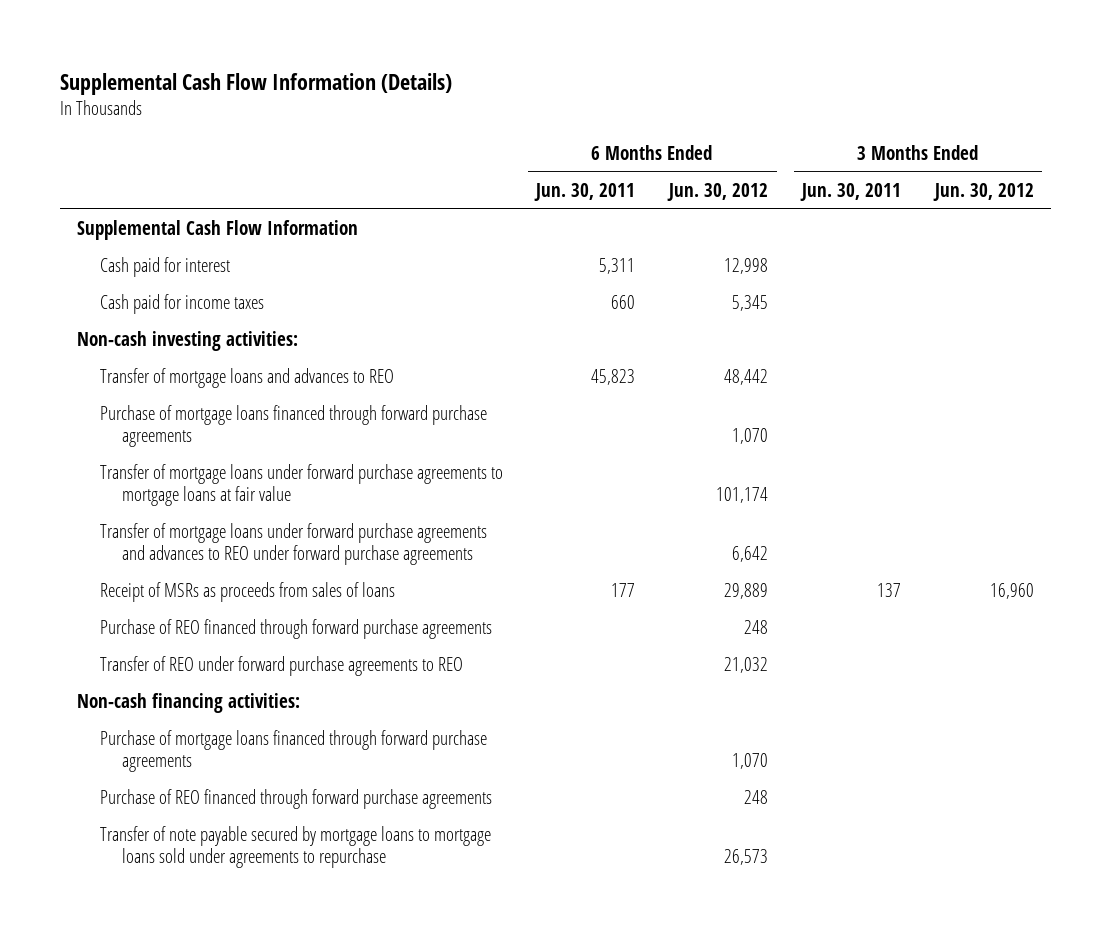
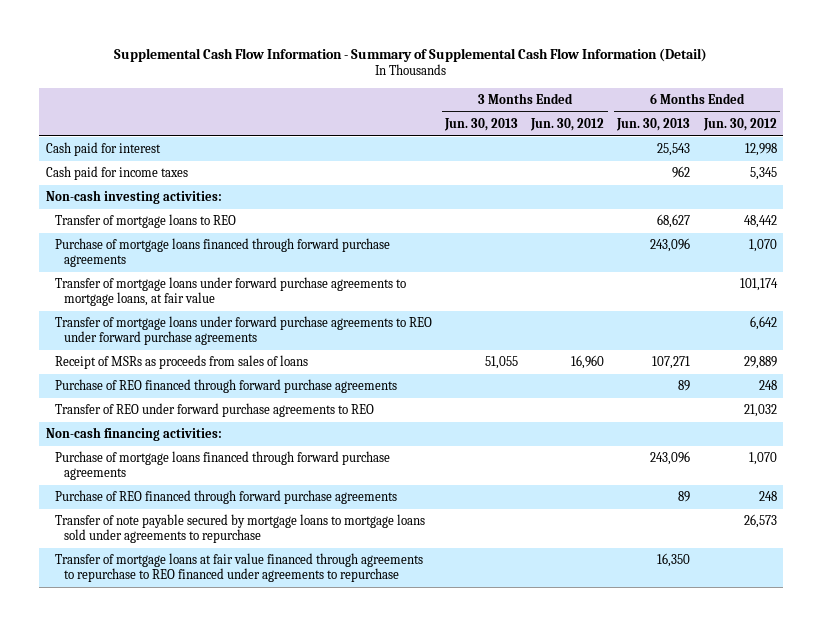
[60,72,453,95] Supplemental Cash Flow Information (Details) -> [114,47,708,62] Supplemental Cash Flow Information - Summary of Supplemental Cash Flow Information (Detail)
[534,182,636,201] Jun. 30, 2011 -> none
[800,182,902,201] Jun. 30, 2011 -> none
none -> [444,117,519,131] Jun. 30, 2013
none -> [616,117,691,131] Jun. 30, 2013
[77,220,359,241] Supplemental Cash Flow Information -> none
[99,368,394,389] Transfer of mortgage loans and advances to REO -> [54,214,236,229] Transfer of mortgage loans to REO
[99,464,503,507] Transfer of mortgage loans under forward purchase agreements to mortgage loans at fair value -> [54,277,406,307] Transfer of mortgage loans under forward purchase agreements to mortgage loans, at fair value
[99,523,487,566] Transfer of mortgage loans under forward purchase agreements and advances to REO under forward purchase agreements -> [54,316,432,346] Transfer of mortgage loans under forward purchase agreements to REO under forward purchase agreements
none -> [54,553,423,583] Transfer of mortgage loans at fair value financed through agreements to repurchase to REO financed under agreements to repurchase

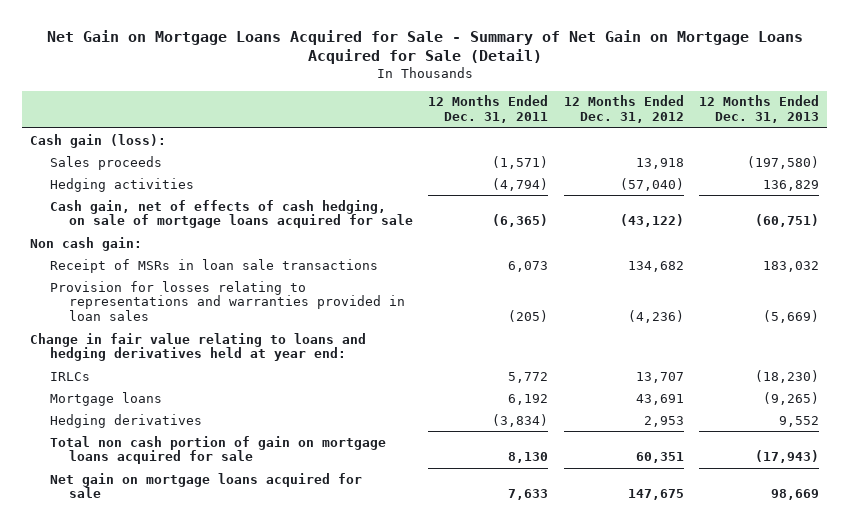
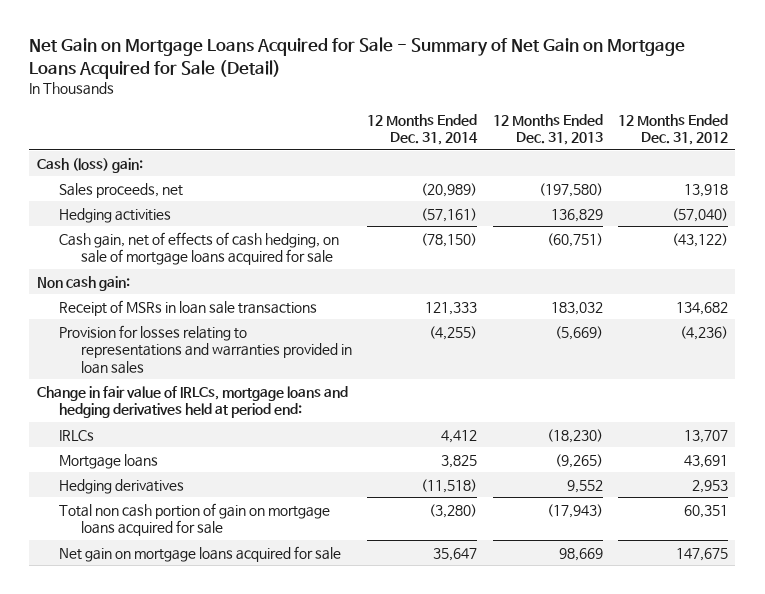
[428,95,549,124] 12 Months Ended Dec. 31, 2011 -> none
none -> [367,113,479,146] 12 Months Ended Dec. 31, 2014
[30,133,167,148] Cash gain (loss): -> [36,157,143,173] Cash (loss) gain:
[49,155,162,170] Sales proceeds -> [58,182,183,198] Sales proceeds, net
[30,332,367,362] Change in fair value relating to loans and hedging derivatives held at year end: -> [36,385,348,419] Change in fair value of IRLCs, mortgage loans and hedging derivatives held at period end:

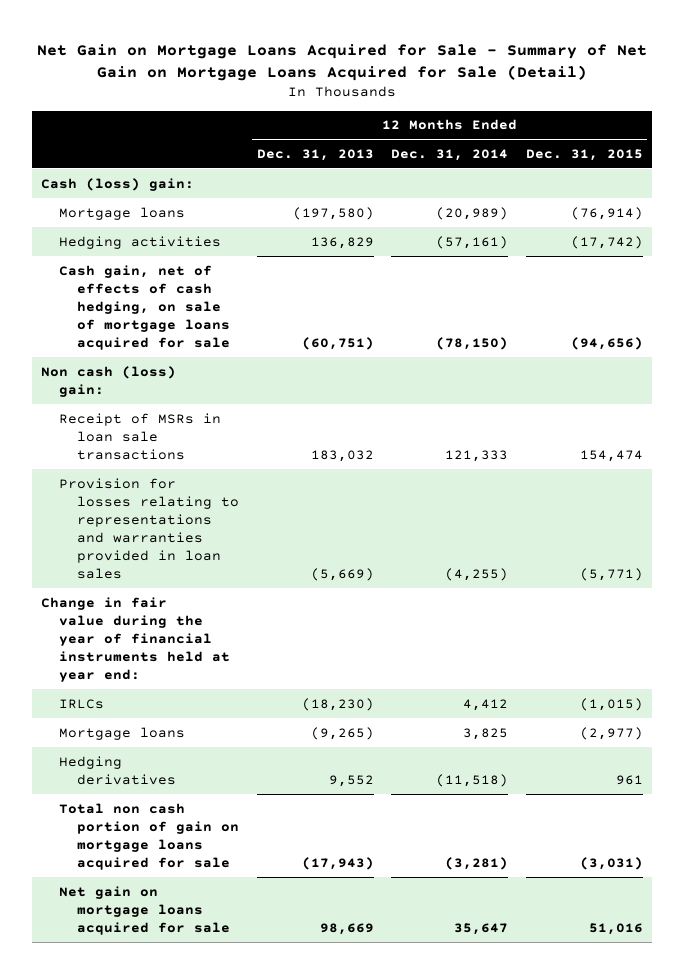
[617,113,728,146] 12 Months Ended Dec. 31, 2012 -> none
none -> [525,148,643,161] Dec. 31, 2015
[58,182,183,198] Sales proceeds, net -> [59,206,186,220] Mortgage loans
[36,275,130,291] Non cash gain: -> [41,365,177,397] Non cash (loss) gain:
[36,385,348,419] Change in fair value of IRLCs, mortgage loans and hedging derivatives held at period end: -> [41,596,231,682] Change in fair value during the year of financial instruments held at year end:
[429,503,478,518] (3,280) -> [445,856,509,870] (3,281)

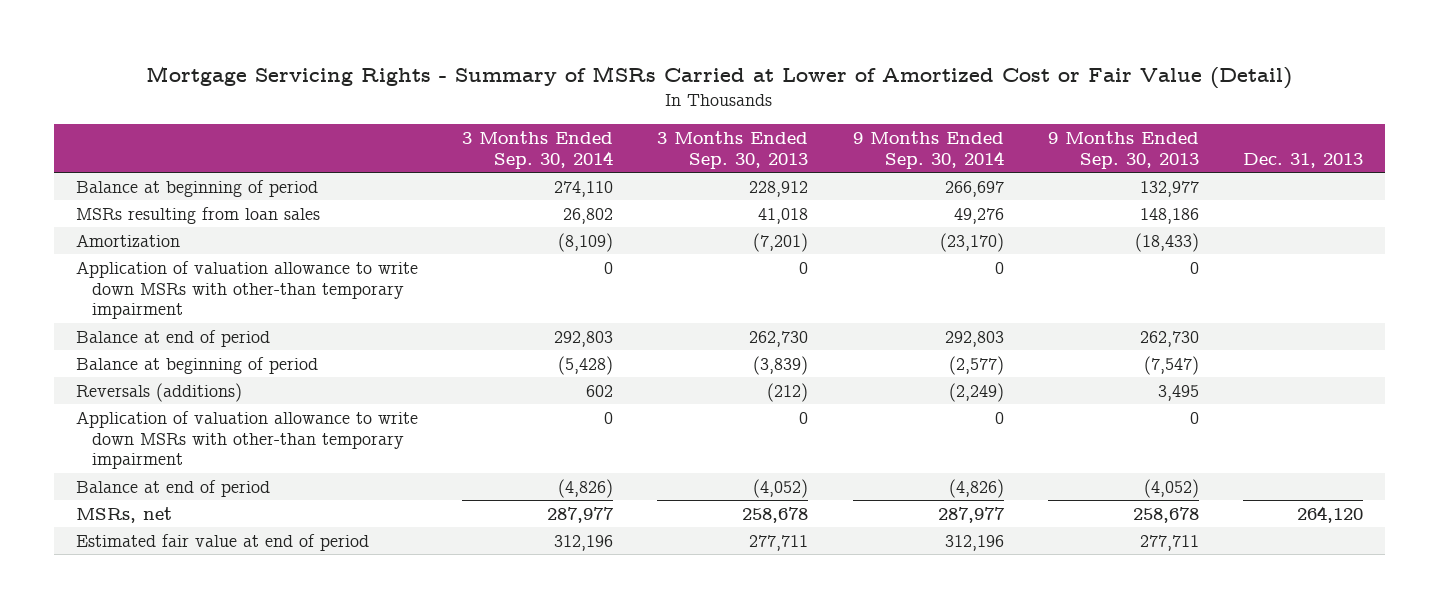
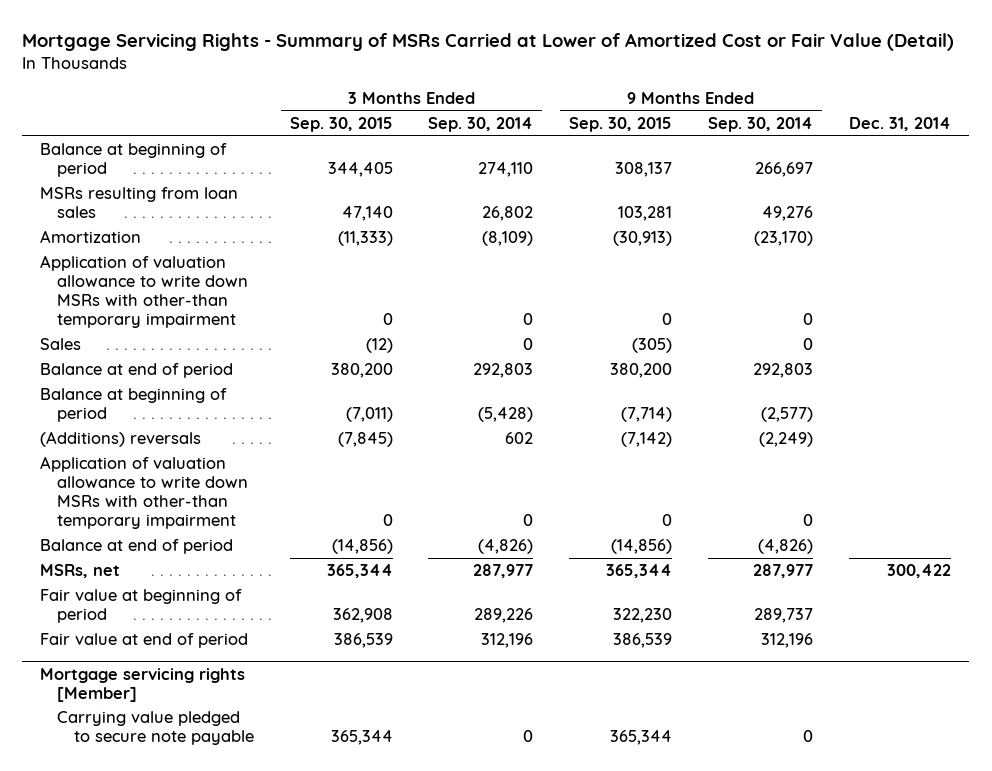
[657,131,809,170] 3 Months Ended Sep. 30, 2013 -> none
[1047,131,1199,170] 9 Months Ended Sep. 30, 2013 -> none
[1242,153,1363,169] Dec. 31, 2013 -> none
none -> [289,117,393,133] Sep. 30, 2015
none -> [569,117,673,133] Sep. 30, 2015
none -> [849,117,952,132] Dec. 31, 2014
none -> [40,338,82,351] Sales
[75,382,242,402] Reversals (additions) -> [40,431,202,448] (Additions) reversals
[75,533,369,551] Estimated fair value at end of period -> [40,589,243,624] Fair value at beginning of period
[554,534,614,551] 312,196 -> [474,608,534,624] 289,226
[944,534,1004,551] 312,196 -> [754,608,814,624] 289,737
none -> [40,633,249,649] Fair value at end of period
none -> [40,667,246,702] Mortgage servicing rights [Member]
none -> [56,711,254,746] Carrying value pledged to secure note payable

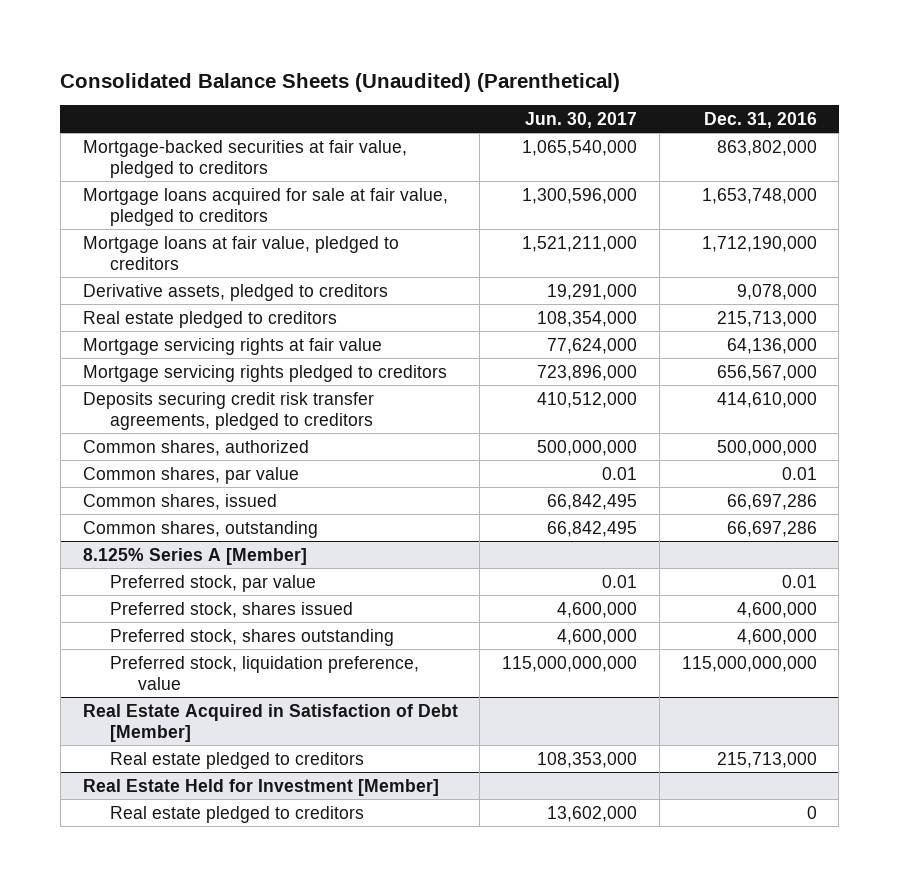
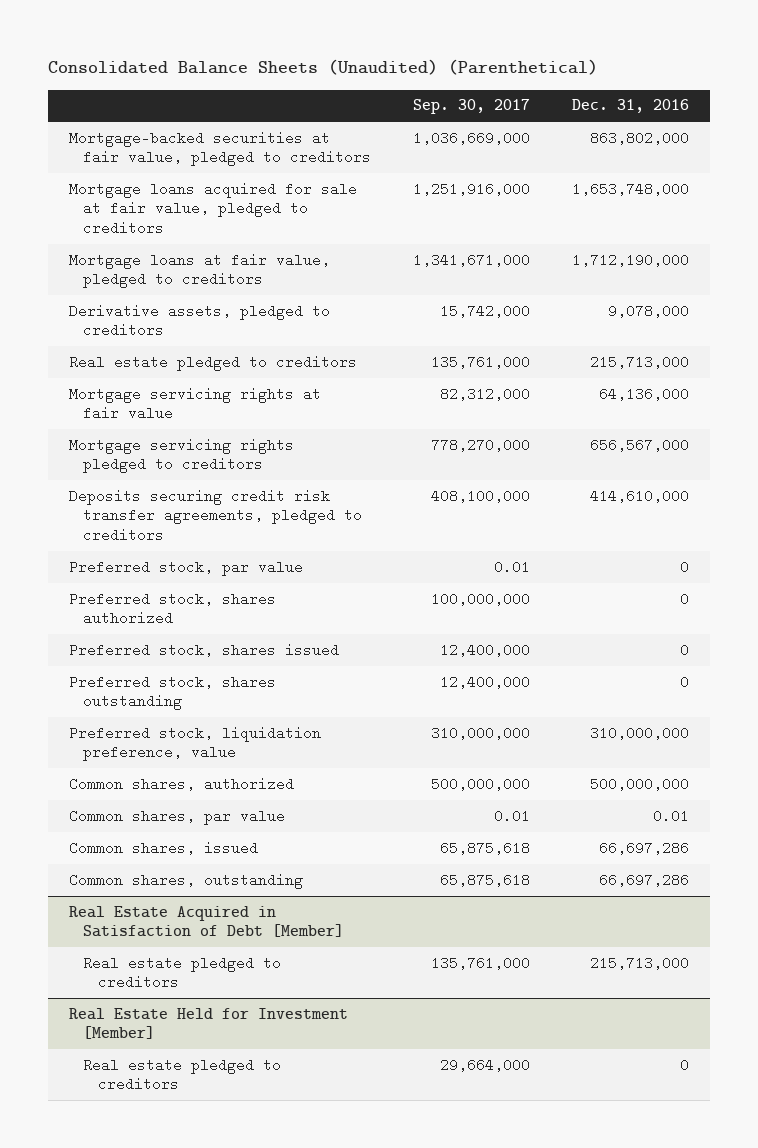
[525,112,638,129] Jun. 30, 2017 -> none
none -> [413,99,531,115] Sep. 30, 2017
none -> [69,559,304,576] Preferred stock, par value
none -> [69,591,277,626] Preferred stock, shares authorized
none -> [69,642,340,657] Preferred stock, shares issued
none -> [69,674,277,711] Preferred stock, shares outstanding
none -> [69,725,322,762] Preferred stock, liquidation preference, value
[82,547,307,565] 8.125% Series A [Member] -> none
[110,574,317,592] Preferred stock, par value -> none
[110,601,354,618] Preferred stock, shares issued -> none
[110,628,395,646] Preferred stock, shares outstanding -> none
[110,655,420,690] Preferred stock, liquidation preference, value -> none

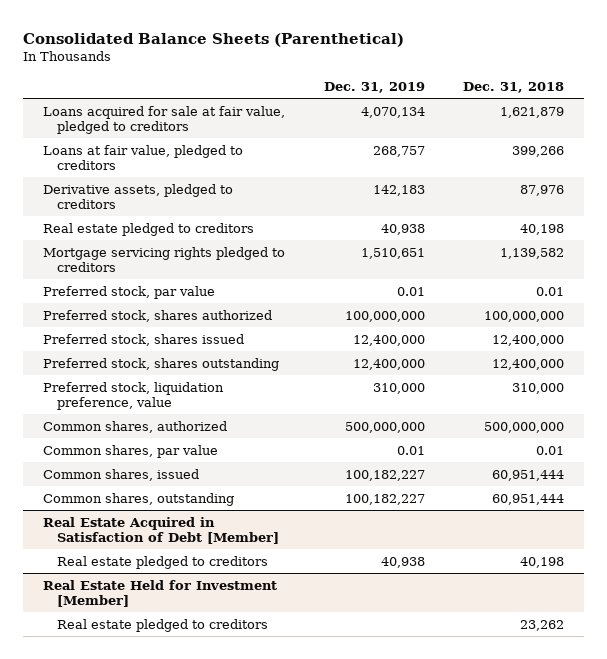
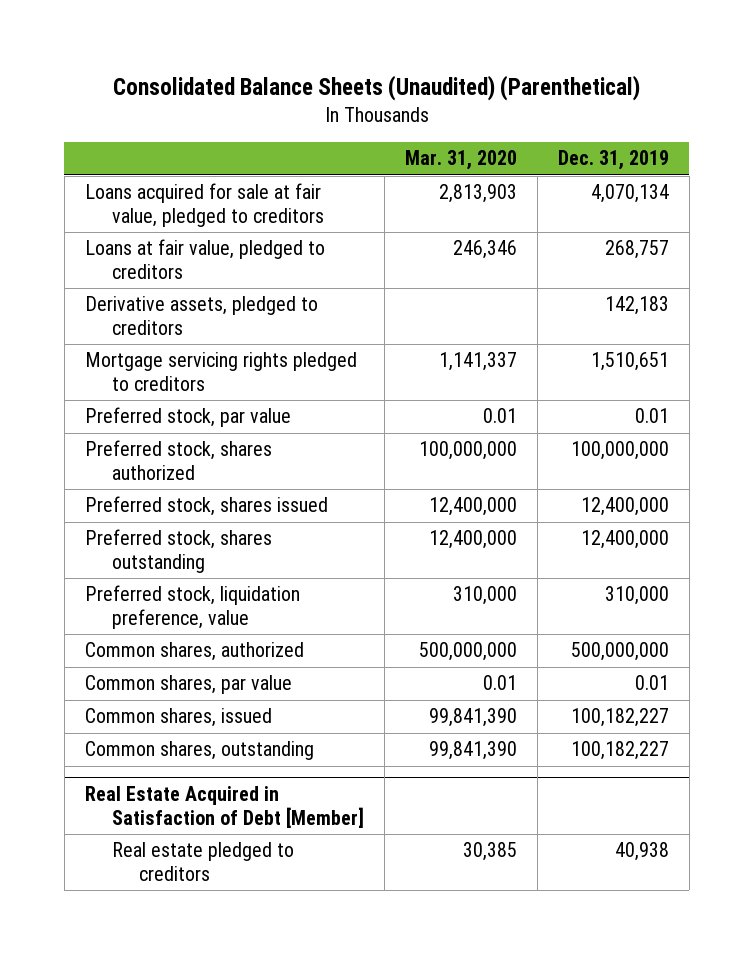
[23,32,405,47] Consolidated Balance Sheets (Parenthetical) -> [112,75,640,102] Consolidated Balance Sheets (Unaudited) (Parenthetical)
[463,82,565,94] Dec. 31, 2018 -> none
none -> [404,150,517,171] Mar. 31, 2020
[42,222,254,236] Real estate pledged to creditors -> none
[42,579,277,607] Real Estate Held for Investment [Member] -> none
[57,618,269,632] Real estate pledged to creditors -> none

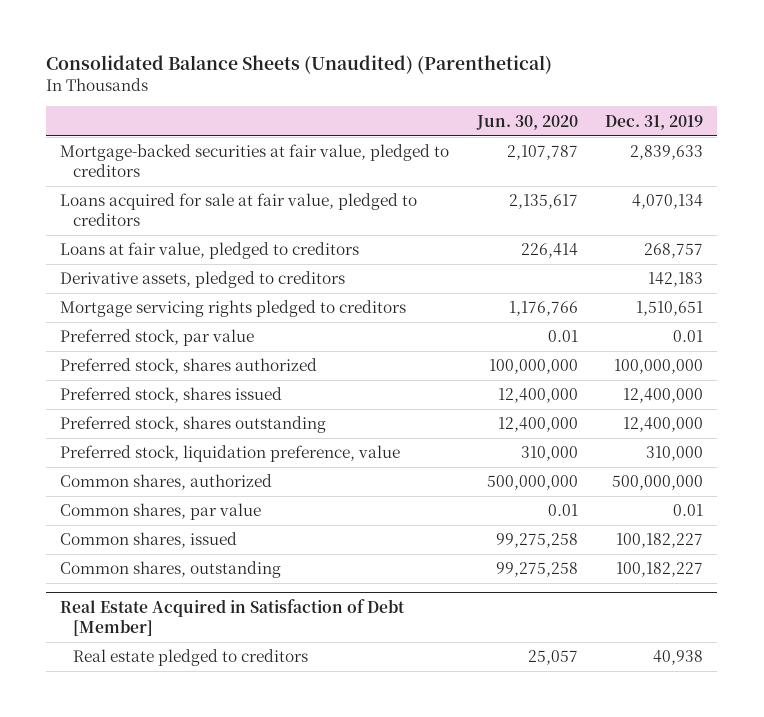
[404,150,517,171] Mar. 31, 2020 -> none
none -> [475,114,578,130] Jun. 30, 2020
none -> [60,144,450,178] Mortgage-backed securities at fair value, pledged to creditors

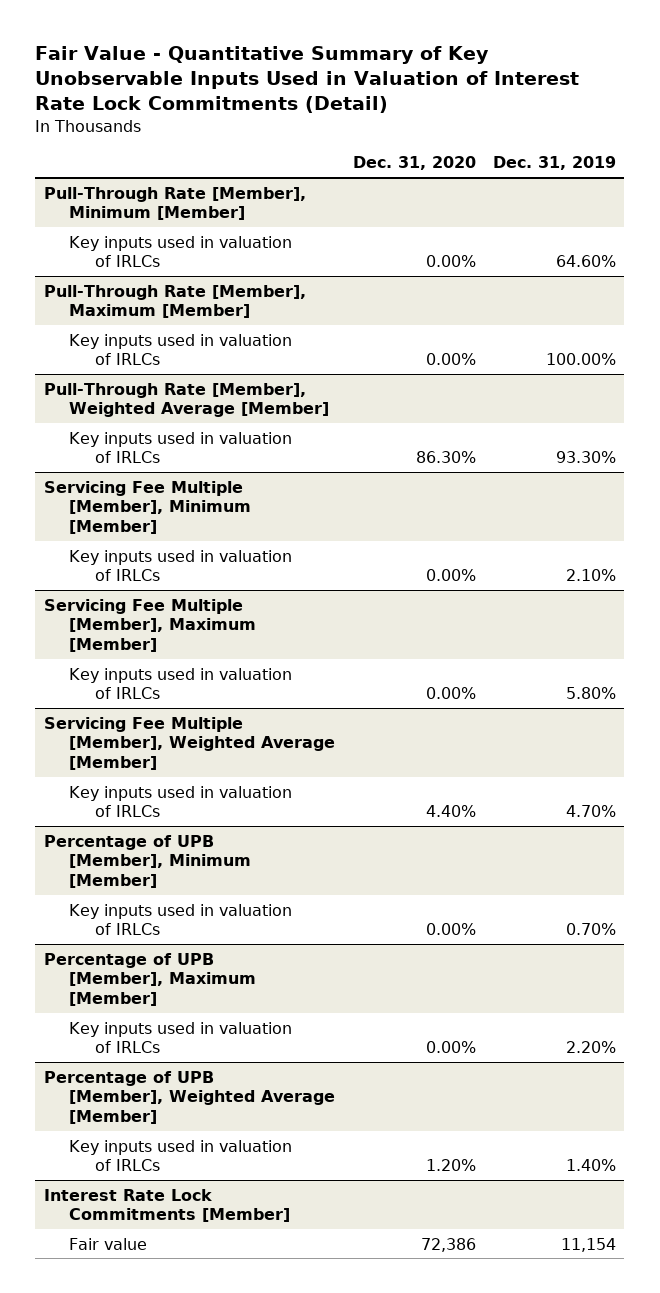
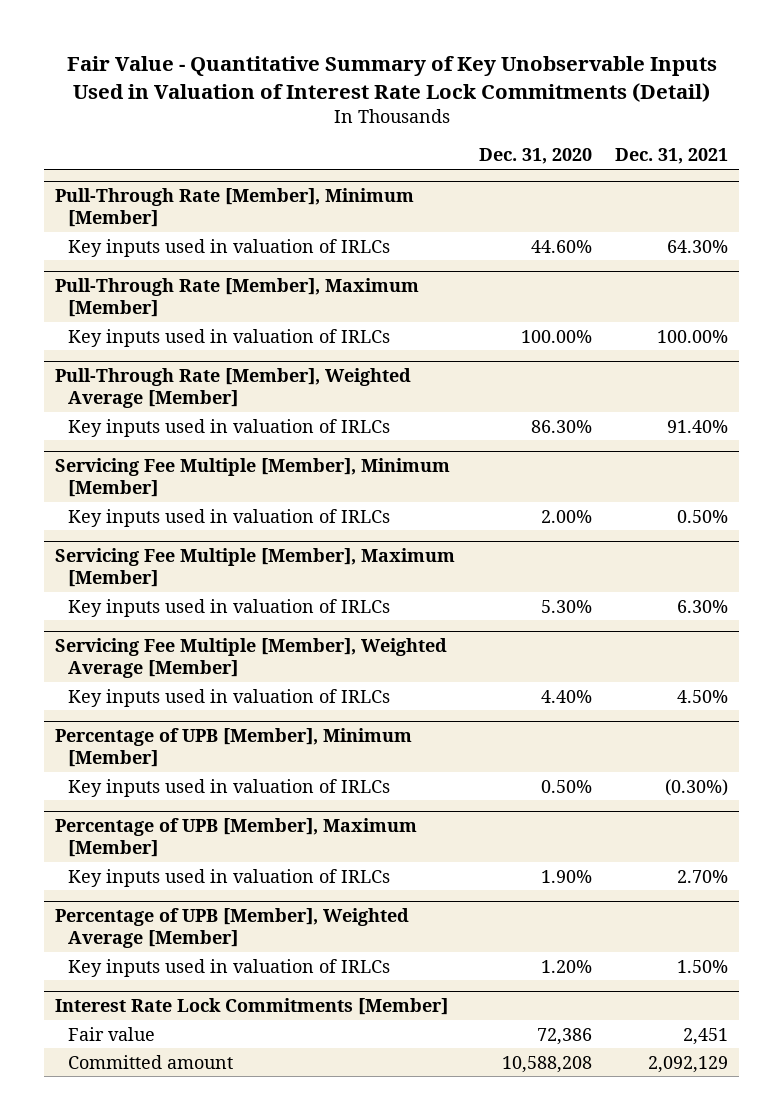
[492,156,616,171] Dec. 31, 2019 -> none
none -> [614,148,728,165] Dec. 31, 2021
[425,255,476,268] 0.00% -> [530,239,592,253] 44.60%
[425,353,476,366] 0.00% -> [520,329,592,343] 100.00%
[425,569,476,582] 0.00% -> [540,509,592,523] 2.00%
[425,687,476,700] 0.00% -> [540,599,592,613] 5.30%
[425,923,476,936] 0.00% -> [540,779,592,793] 0.50%
[425,1041,476,1054] 0.00% -> [540,869,592,883] 1.90%
none -> [68,1054,234,1069] Committed amount

